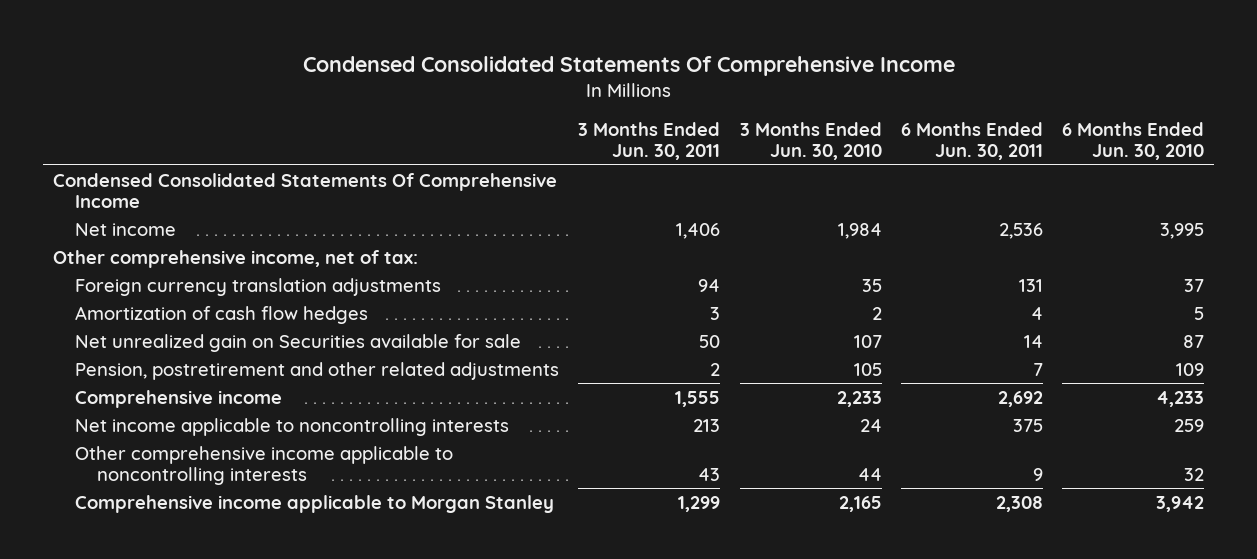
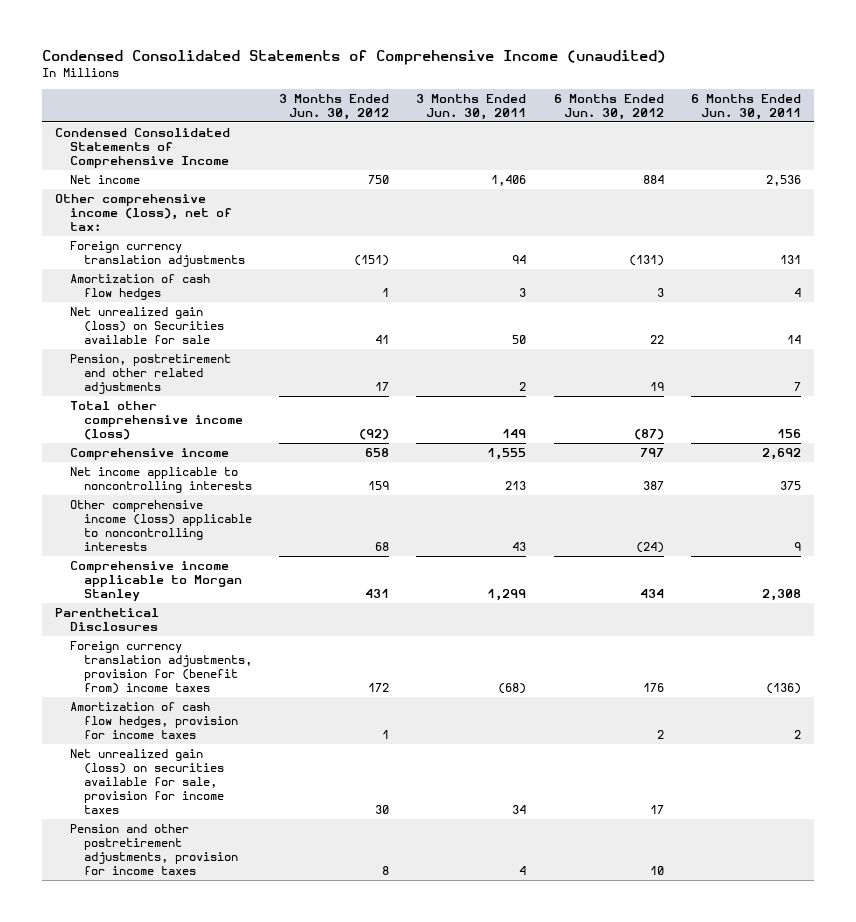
[302,55,955,76] Condensed Consolidated Statements Of Comprehensive Income -> [41,49,666,65] Condensed Consolidated Statements of Comprehensive Income (unaudited)
[739,121,882,161] 3 Months Ended Jun. 30, 2010 -> none
[1062,121,1205,161] 6 Months Ended Jun. 30, 2010 -> none
none -> [279,93,390,120] 3 Months Ended Jun. 30, 2012
none -> [553,93,664,120] 6 Months Ended Jun. 30, 2012
[52,172,557,209] Condensed Consolidated Statements Of Comprehensive Income -> [55,128,231,169] Condensed Consolidated Statements of Comprehensive Income
[52,249,418,268] Other comprehensive income, net of tax: -> [55,194,232,232] Other comprehensive income (loss), net of tax:
[75,333,522,352] Net unrealized gain on Securities available for sale -> [69,307,225,345] Net unrealized gain (loss) on Securities available for sale
none -> [69,401,244,441] Total other comprehensive income (loss)
[75,445,454,486] Other comprehensive income applicable to noncontrolling interests -> [69,500,253,551] Other comprehensive income (loss) applicable to noncontrolling interests
none -> [55,608,160,632] Parenthetical Disclosures
none -> [69,641,253,694] Foreign currency translation adjustments, provision for (benefit from) income taxes
none -> [69,702,239,740] Amortization of cash flow hedges, provision for income taxes
none -> [69,749,225,814] Net unrealized gain (loss) on securities available for sale, provision for income taxes
none -> [69,824,239,875] Pension and other postretirement adjustments, provision for income taxes

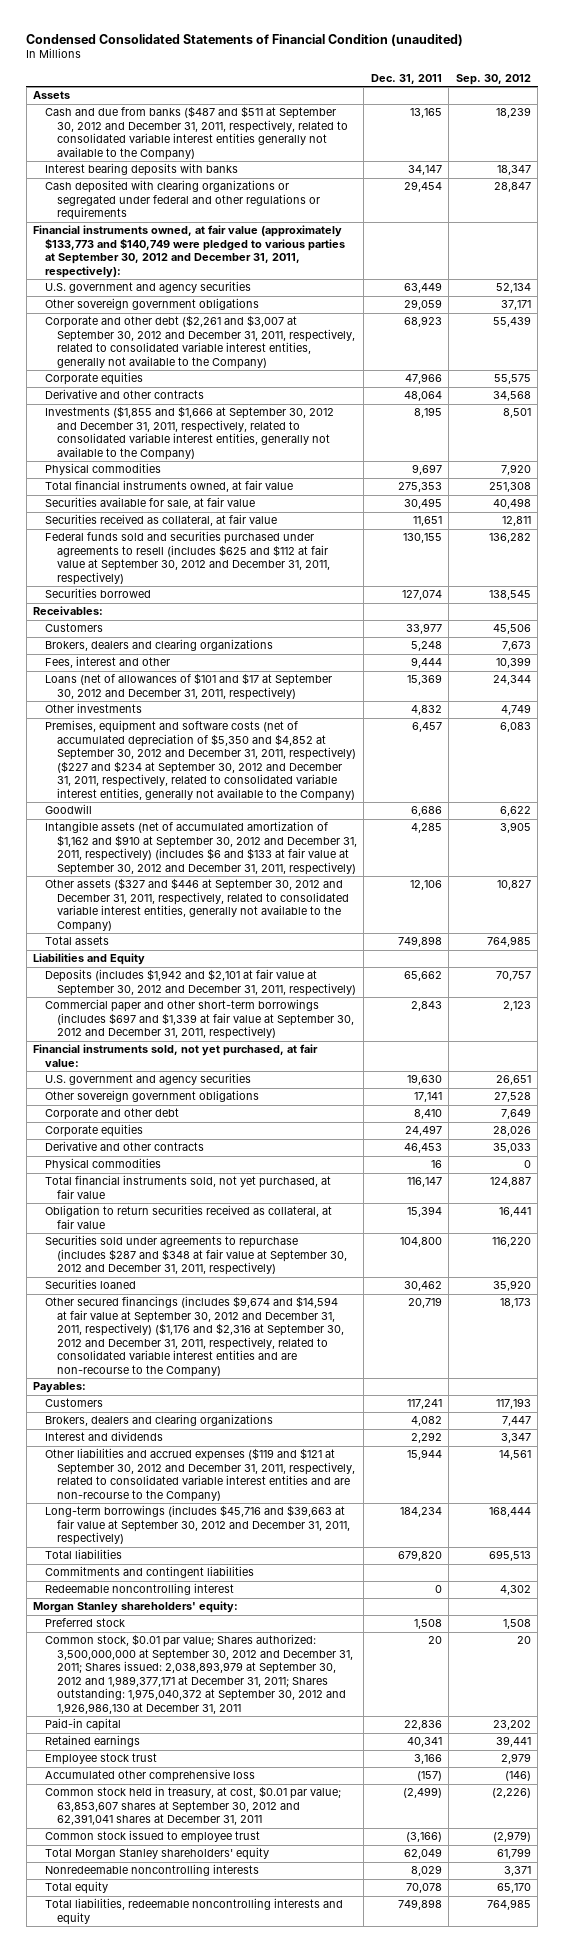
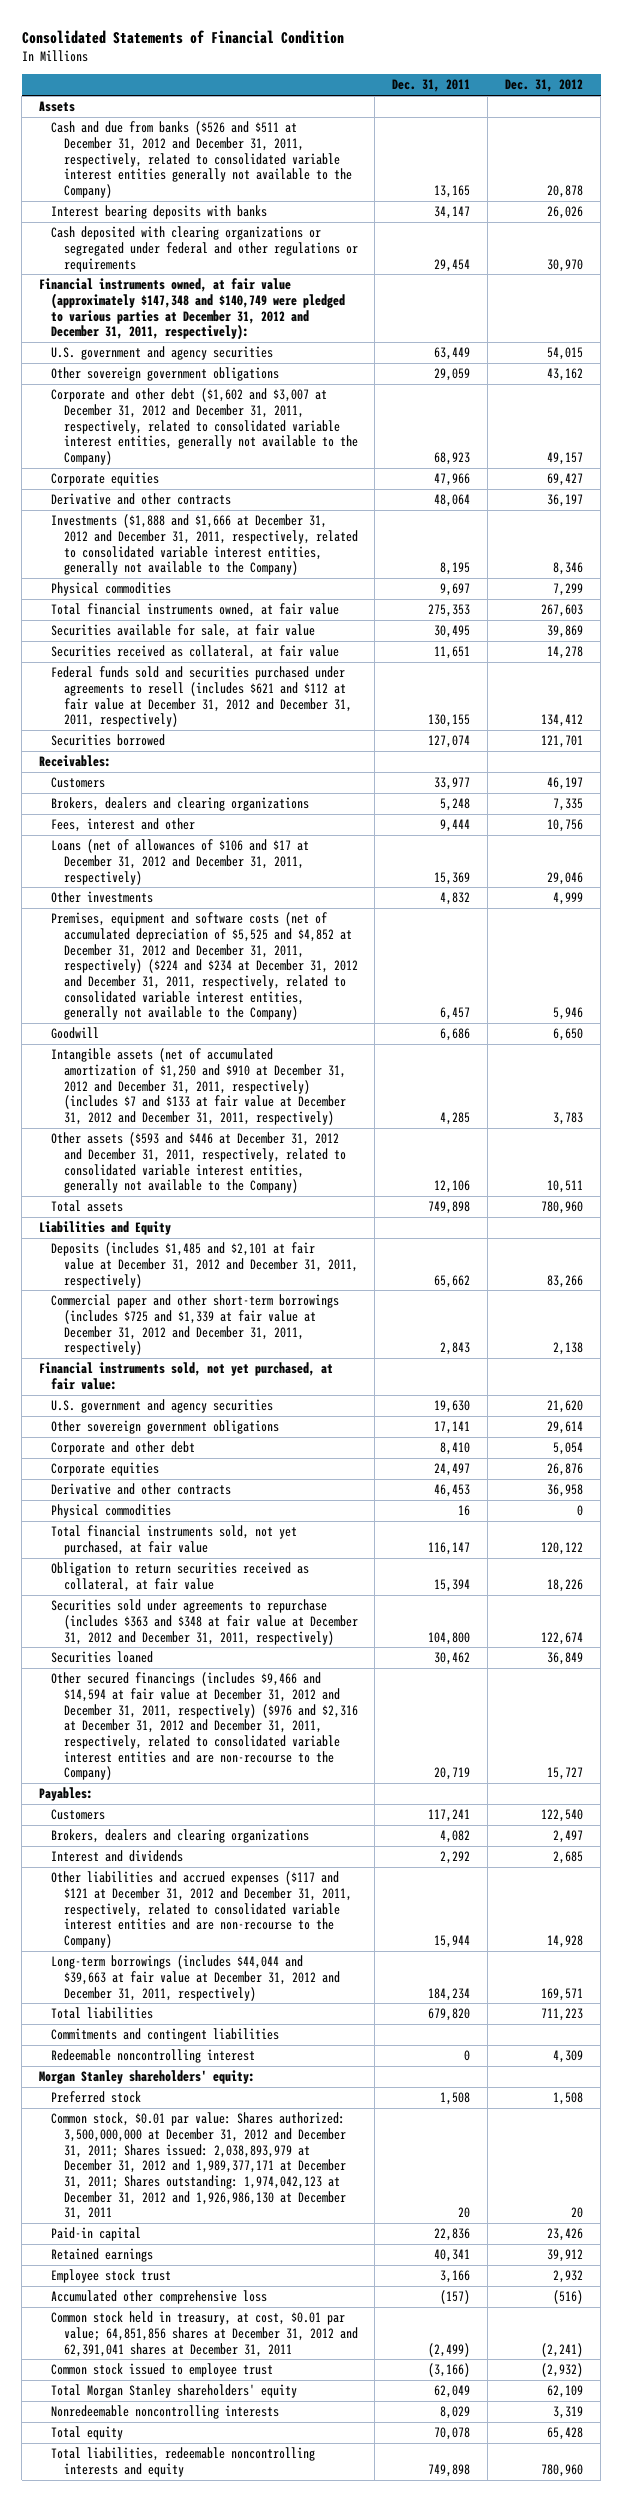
[26,33,464,46] Condensed Consolidated Statements of Financial Condition (unaudited) -> [21,29,344,44] Consolidated Statements of Financial Condition
[455,73,531,85] Sep. 30, 2012 -> none
none -> [505,79,584,93] Dec. 31, 2012
[45,106,348,160] Cash and due from banks ($487 and $511 at September 30, 2012 and December 31, 2011, respectively, related to consolidated variable interest entities generally not available to the Company) -> [51,121,352,198] Cash and due from banks ($526 and $511 at December 31, 2012 and December 31, 2011, respectively, related to consolidated variable interest entities generally not available to the Company)
[33,225,346,278] Financial instruments owned, at fair value (approximately $133,773 and $140,749 were pledged to various parties at September 30, 2012 and December 31, 2011, respectively): -> [39,278,346,341] Financial instruments owned, at fair value (approximately $147,348 and $140,749 were pledged to various parties at December 31, 2012 and December 31, 2011, respectively):
[45,315,355,369] Corporate and other debt ($2,261 and $3,007 at September 30, 2012 and December 31, 2011, respectively, related to consolidated variable interest entities, generally not available to the Company) -> [51,388,358,465] Corporate and other debt ($1,602 and $3,007 at December 31, 2012 and December 31, 2011, respectively, related to consolidated variable interest entities, generally not available to the Company)
[45,406,335,460] Investments ($1,855 and $1,666 at September 30, 2012 and December 31, 2011, respectively, related to consolidated variable interest entities, generally not available to the Company) -> [51,514,358,576] Investments ($1,888 and $1,666 at December 31, 2012 and December 31, 2011, respectively, related to consolidated variable interest entities, generally not available to the Company)
[45,531,330,585] Federal funds sold and securities purchased under agreements to resell (includes $625 and $112 at fair value at September 30, 2012 and December 31, 2011, respectively) -> [51,666,352,728] Federal funds sold and securities purchased under agreements to resell (includes $621 and $112 at fair value at December 31, 2012 and December 31, 2011, respectively)
[45,673,333,700] Loans (net of allowances of $101 and $17 at September 30, 2012 and December 31, 2011, respectively) -> [51,839,310,885] Loans (net of allowances of $106 and $17 at December 31, 2012 and December 31, 2011, respectively)
[45,720,356,801] Premises, equipment and software costs (net of accumulated depreciation of $5,350 and $4,852 at September 30, 2012 and December 31, 2011, respectively) ($227 and $234 at September 30, 2012 and December 31, 2011, respectively, related to consolidated variable interest entities, generally not available to the Company) -> [51,912,358,1021] Premises, equipment and software costs (net of accumulated depreciation of $5,525 and $4,852 at December 31, 2012 and December 31, 2011, respectively) ($224 and $234 at December 31, 2012 and December 31, 2011, respectively, related to consolidated variable interest entities, generally not available to the Company)
[45,821,357,875] Intangible assets (net of accumulated amortization of $1,162 and $910 at September 30, 2012 and December 31, 2011, respectively) (includes $6 and $133 at fair value at September 30, 2012 and December 31, 2011, respectively) -> [51,1048,346,1125] Intangible assets (net of accumulated amortization of $1,250 and $910 at December 31, 2012 and December 31, 2011, respectively) (includes $7 and $133 at fair value at December 31, 2012 and December 31, 2011, respectively)
[45,878,349,932] Other assets ($327 and $446 at September 30, 2012 and December 31, 2011, respectively, related to consolidated variable interest entities, generally not available to the Company) -> [51,1132,346,1194] Other assets ($593 and $446 at December 31, 2012 and December 31, 2011, respectively, related to consolidated variable interest entities, generally not available to the Company)
[45,969,356,996] Deposits (includes $1,942 and $2,101 at fair value at September 30, 2012 and December 31, 2011, respectively) -> [51,1242,358,1288] Deposits (includes $1,485 and $2,101 at fair value at December 31, 2012 and December 31, 2011, respectively)
[45,999,354,1040] Commercial paper and other short-term borrowings (includes $697 and $1,339 at fair value at September 30, 2012 and December 31, 2011, respectively) -> [51,1294,340,1356] Commercial paper and other short-term borrowings (includes $725 and $1,339 at fair value at December 31, 2012 and December 31, 2011, respectively)
[45,1235,347,1276] Securities sold under agreements to repurchase (includes $287 and $348 at fair value at September 30, 2012 and December 31, 2011, respectively) -> [51,1599,358,1645] Securities sold under agreements to repurchase (includes $363 and $348 at fair value at December 31, 2012 and December 31, 2011, respectively)
[45,1296,344,1377] Other secured financings (includes $9,674 and $14,594 at fair value at September 30, 2012 and December 31, 2011, respectively) ($1,176 and $2,316 at September 30, 2012 and December 31, 2011, respectively, related to consolidated variable interest entities and are non-recourse to the Company) -> [51,1672,358,1781] Other secured financings (includes $9,466 and $14,594 at fair value at December 31, 2012 and December 31, 2011, respectively) ($976 and $2,316 at December 31, 2012 and December 31, 2011, respectively, related to consolidated variable interest entities and are non-recourse to the Company)
[45,1448,355,1502] Other liabilities and accrued expenses ($119 and $121 at September 30, 2012 and December 31, 2011, respectively, related to consolidated variable interest entities and are non-recourse to the Company) -> [51,1871,352,1948] Other liabilities and accrued expenses ($117 and $121 at December 31, 2012 and December 31, 2011, respectively, related to consolidated variable interest entities and are non-recourse to the Company)
[45,1505,350,1546] Long-term borrowings (includes $45,716 and $39,663 at fair value at September 30, 2012 and December 31, 2011, respectively) -> [51,1955,340,2001] Long-term borrowings (includes $44,044 and $39,663 at fair value at December 31, 2012 and December 31, 2011, respectively)
[45,1634,353,1714] Common stock, $0.01 par value; Shares authorized: 3,500,000,000 at September 30, 2012 and December 31, 2011; Shares issued: 2,038,893,979 at September 30, 2012 and 1,989,377,171 at December 31, 2011; Shares outstanding: 1,975,040,372 at September 30, 2012 and 1,926,986,130 at December 31, 2011 -> [51,2112,346,2221] Common stock, $0.01 par value: Shares authorized: 3,500,000,000 at December 31, 2012 and December 31, 2011; Shares issued: 2,038,893,979 at December 31, 2012 and 1,989,377,171 at December 31, 2011; Shares outstanding: 1,974,042,123 at December 31, 2012 and 1,926,986,130 at December 31, 2011
[45,1786,342,1826] Common stock held in treasury, at cost, $0.01 par value; 63,853,607 shares at September 30, 2012 and 62,391,041 shares at December 31, 2011 -> [51,2311,358,2357] Common stock held in treasury, at cost, $0.01 par value; 64,851,856 shares at December 31, 2012 and 62,391,041 shares at December 31, 2011

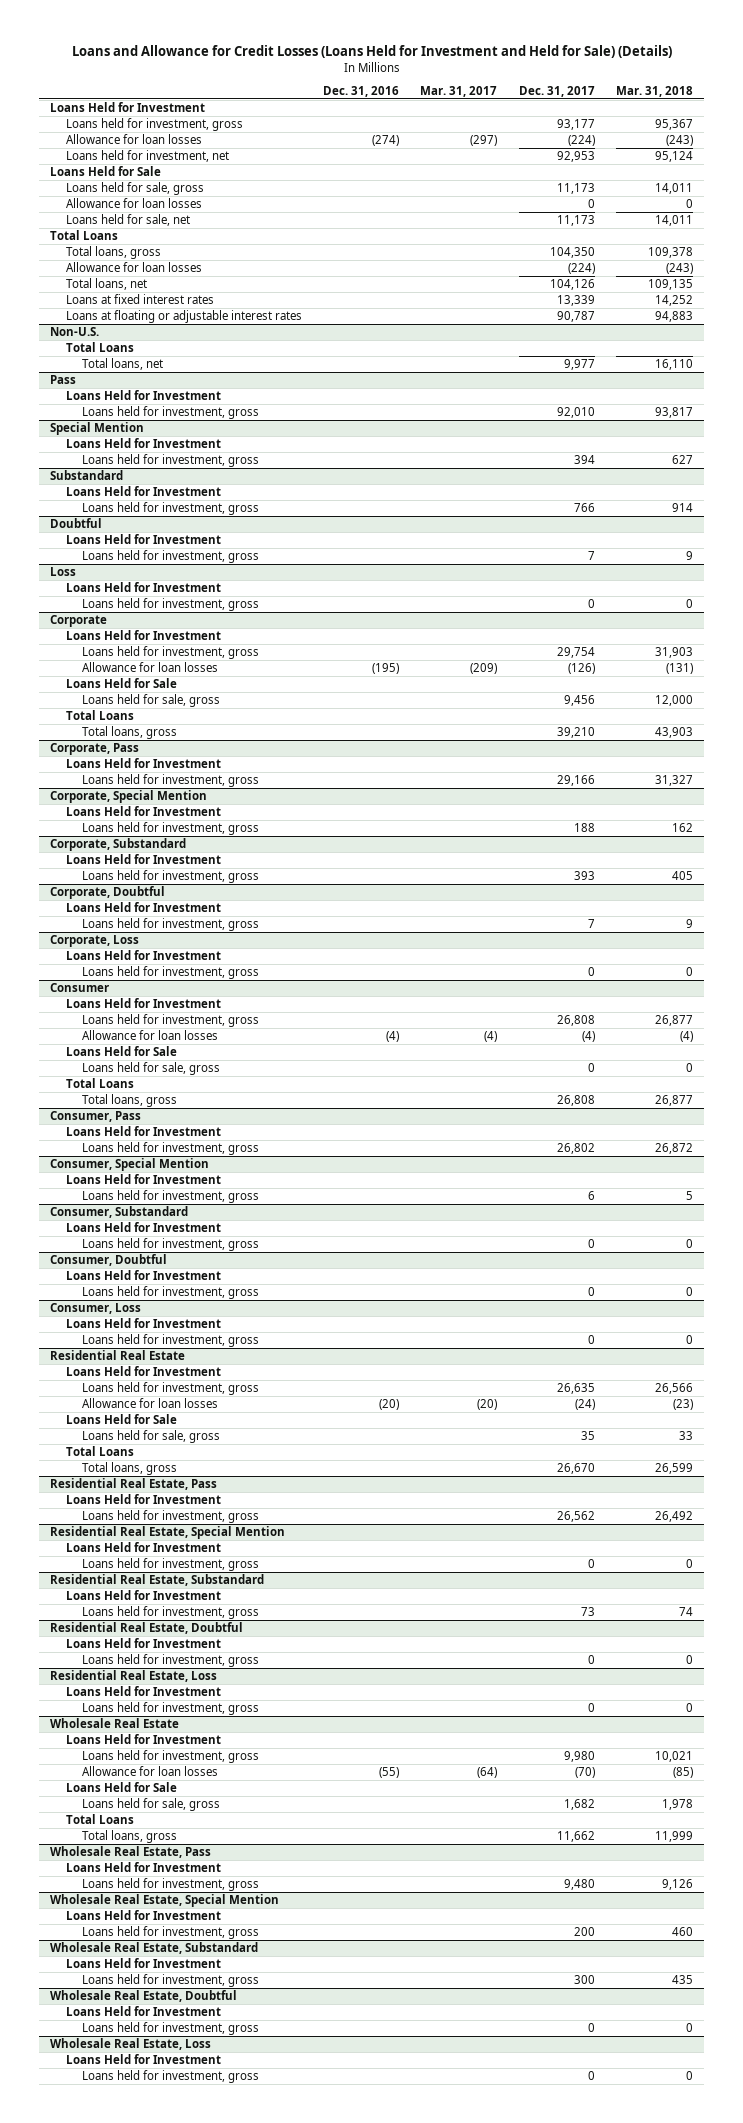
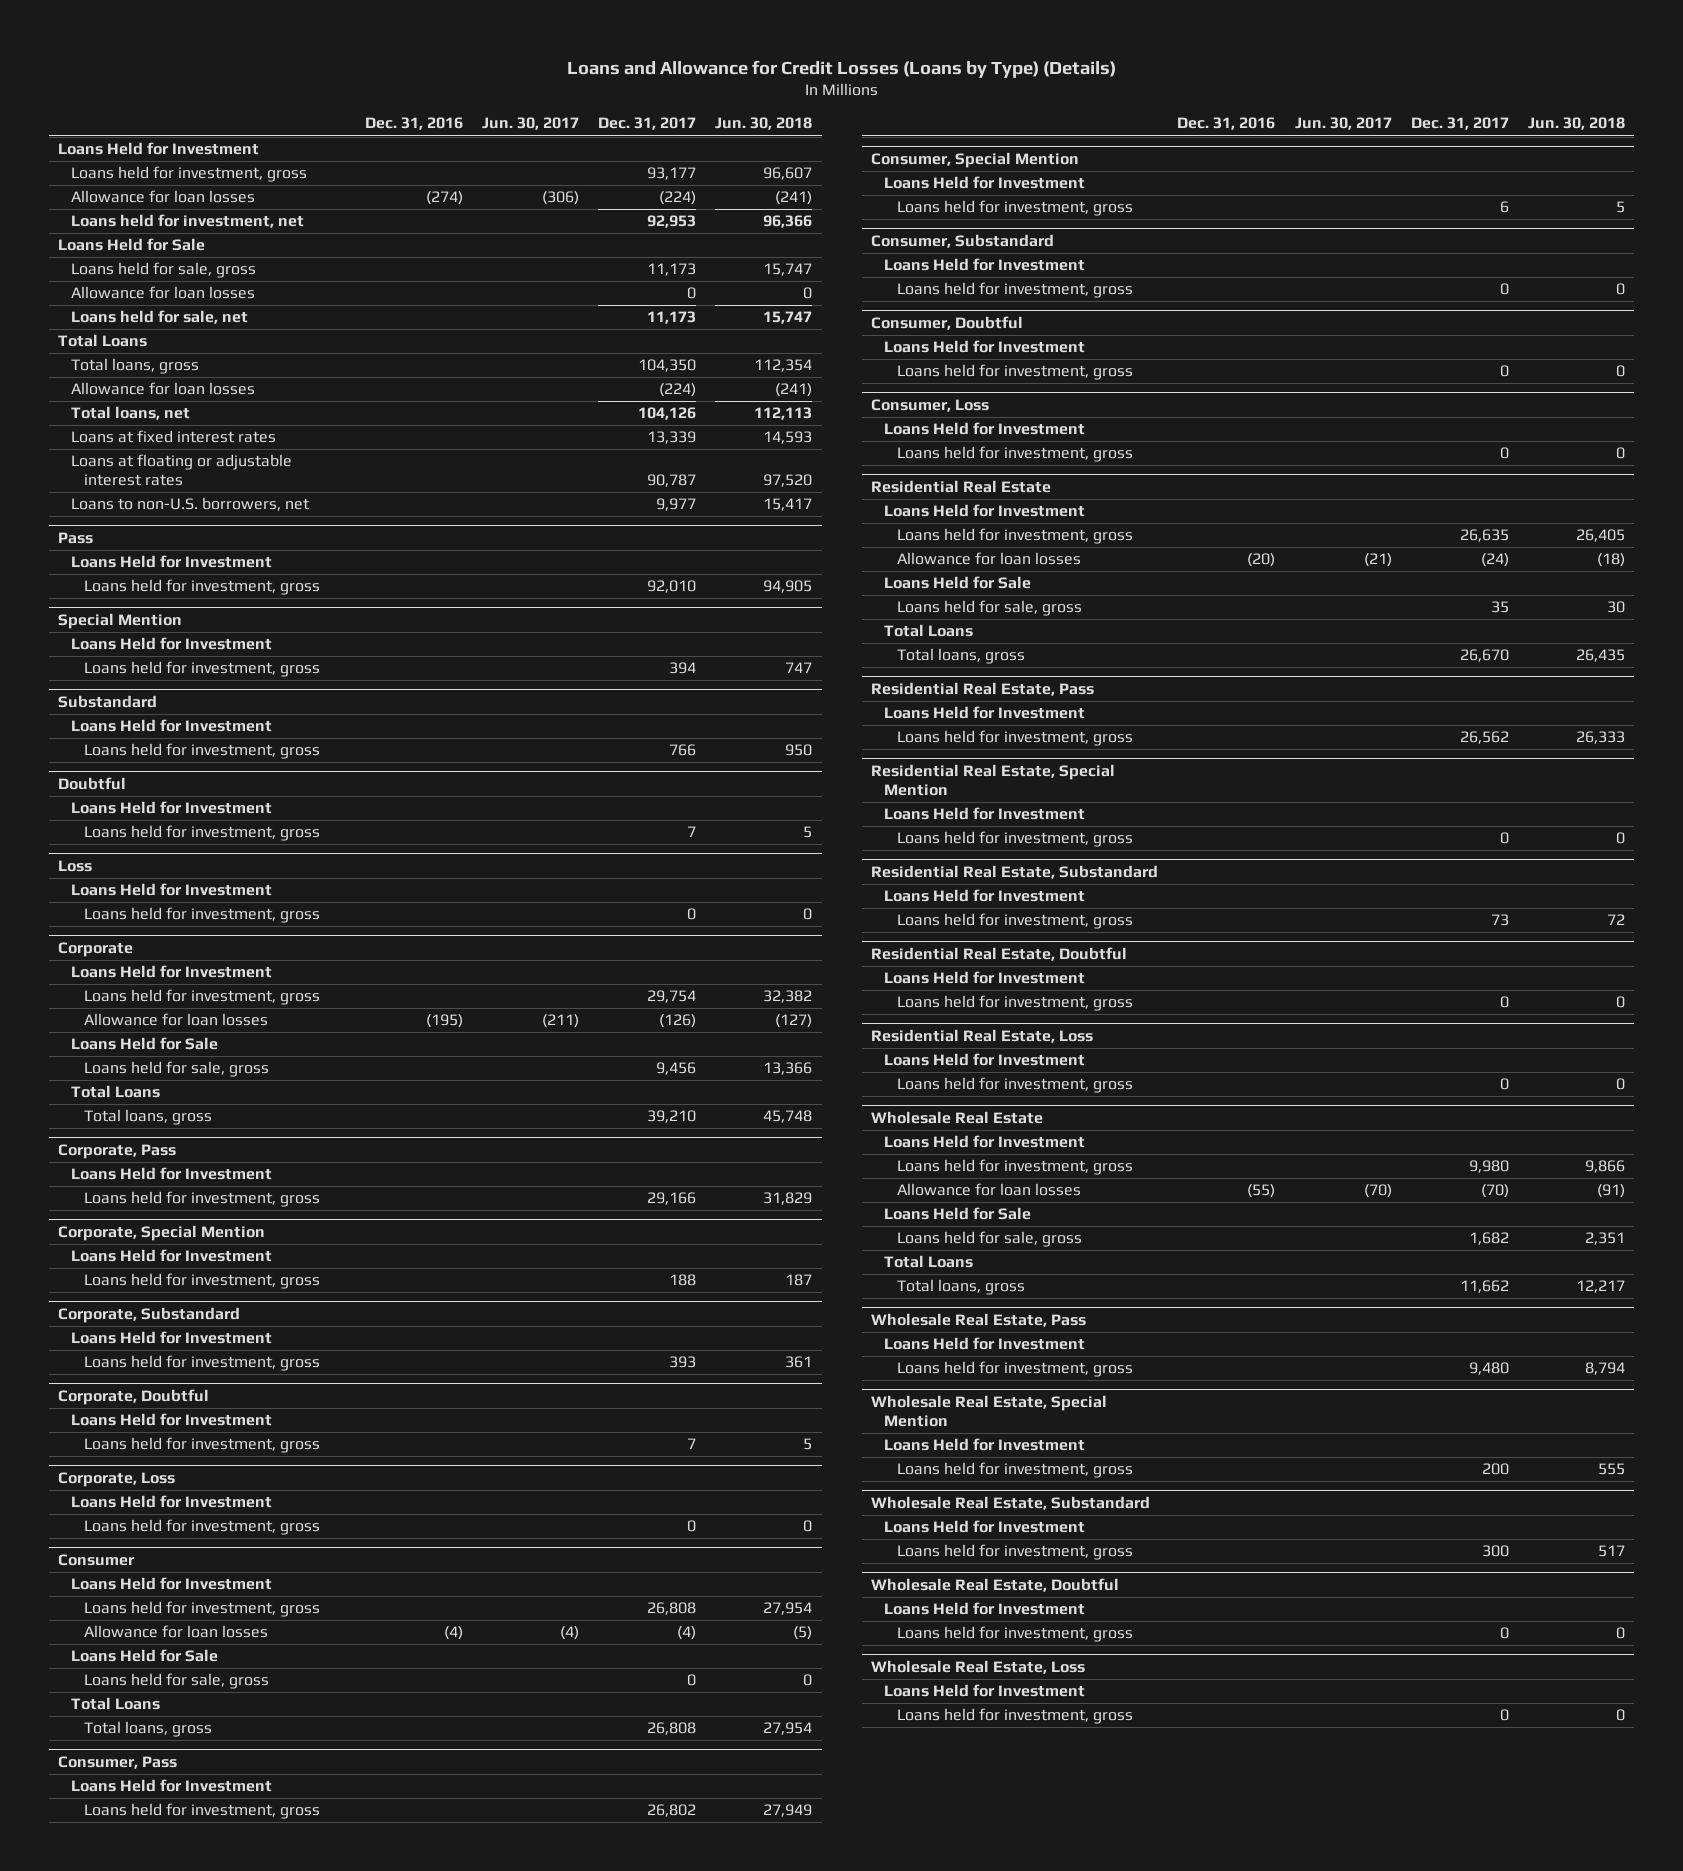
[71,45,672,59] Loans and Allowance for Credit Losses (Loans Held for Investment and Held for Sale) (Details) -> [566,59,1116,78] Loans and Allowance for Credit Losses (Loans by Type) (Details)
[420,85,498,97] Mar. 31, 2017 -> none
[616,85,694,97] Mar. 31, 2018 -> none
none -> [481,117,579,131] Jun. 30, 2017
none -> [715,117,813,131] Jun. 30, 2018
[49,327,99,337] Non-U.S. -> none
[65,342,134,353] Total Loans -> none
[81,358,163,371] Total loans, net -> [71,497,311,512] Loans to non-U.S. borrowers, net

